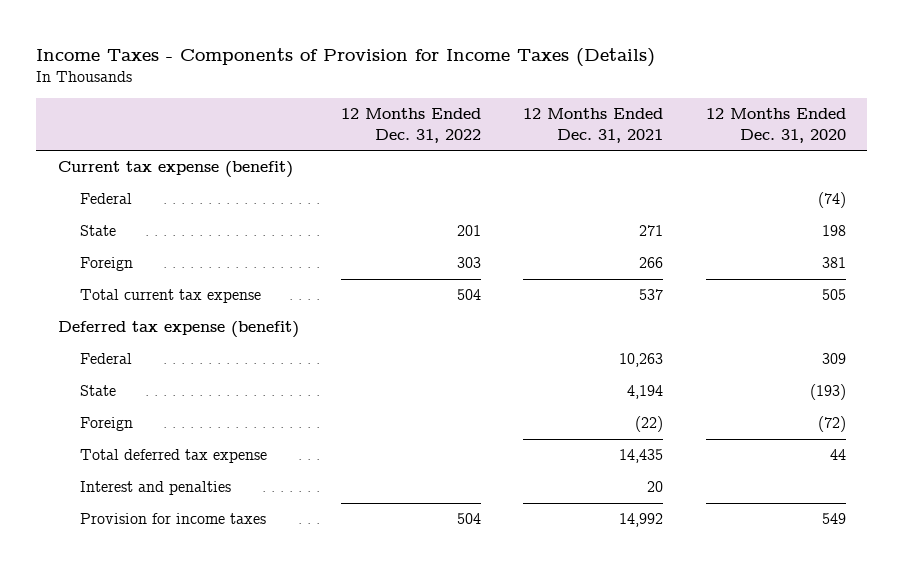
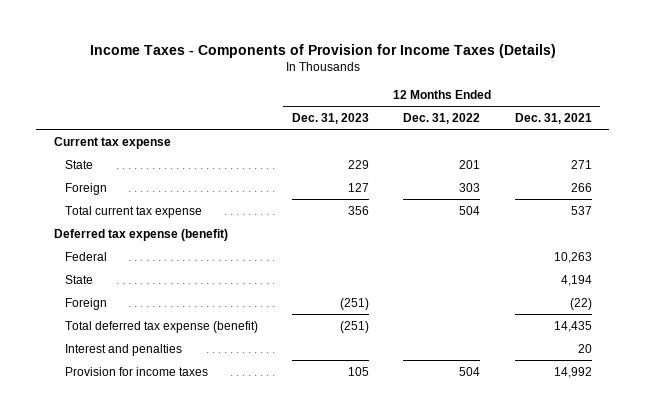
[705,108,846,143] 12 Months Ended Dec. 31, 2020 -> none
none -> [291,113,369,125] Dec. 31, 2023
[80,193,133,205] Federal -> none
[57,161,293,179] Current tax expense (benefit) -> [53,136,171,149] Current tax expense
[80,449,268,464] Total deferred tax expense -> [64,320,258,333] Total deferred tax expense (benefit)

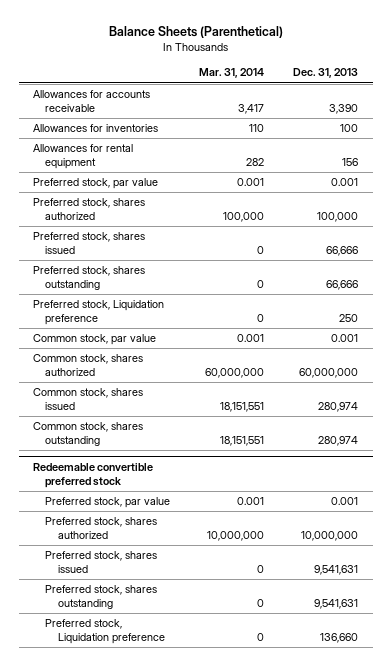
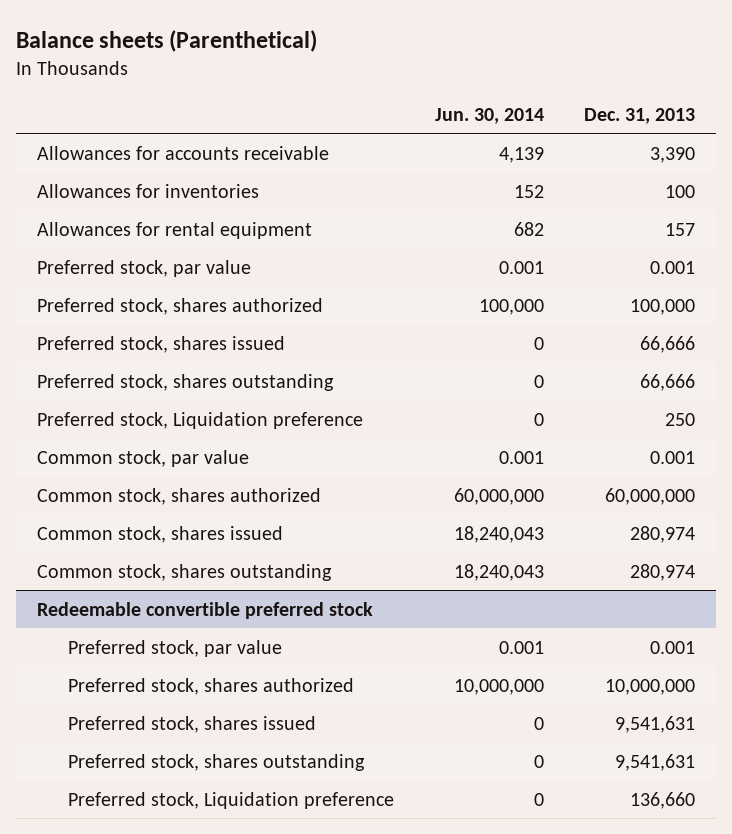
[108,26,283,39] Balance Sheets (Parenthetical) -> [16,29,318,52] Balance sheets (Parenthetical)
[199,68,265,79] Mar. 31, 2014 -> none
none -> [434,107,544,124] Jun. 30, 2014
[342,158,359,167] 156 -> [665,222,696,236] 157

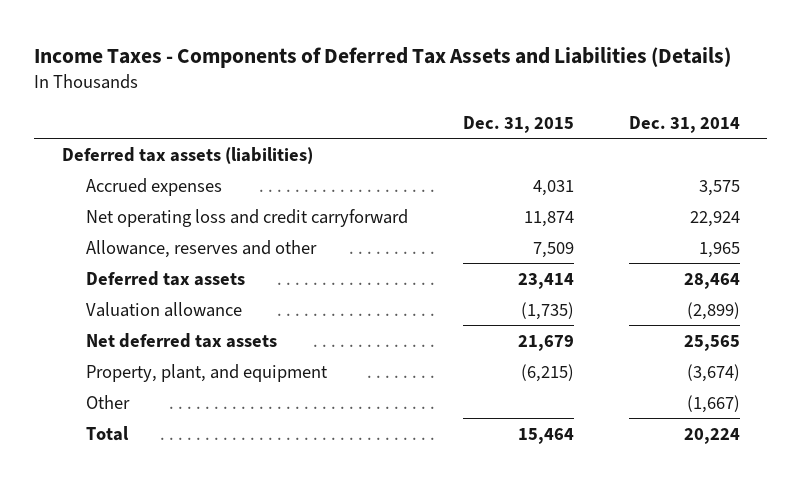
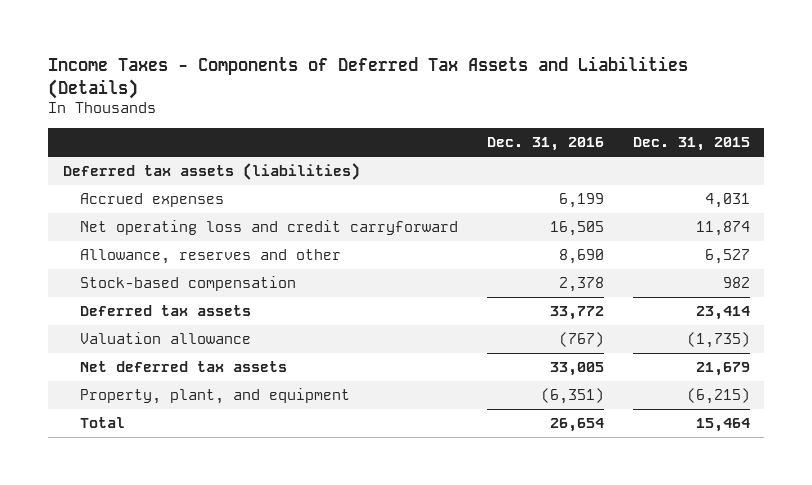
[628,115,740,133] Dec. 31, 2014 -> none
none -> [486,137,604,152] Dec. 31, 2016
[532,241,574,258] 7,509 -> [704,249,750,265] 6,527
none -> [80,276,297,292] Stock-based compensation
[85,394,130,409] Other -> none

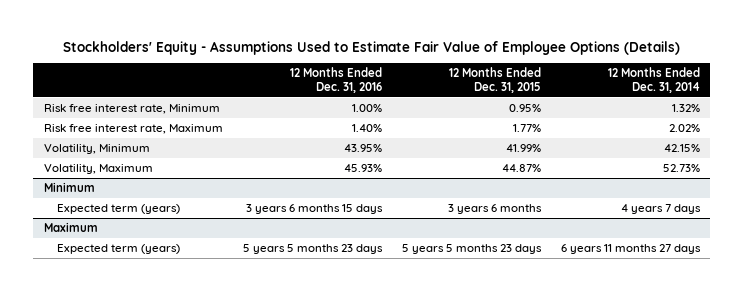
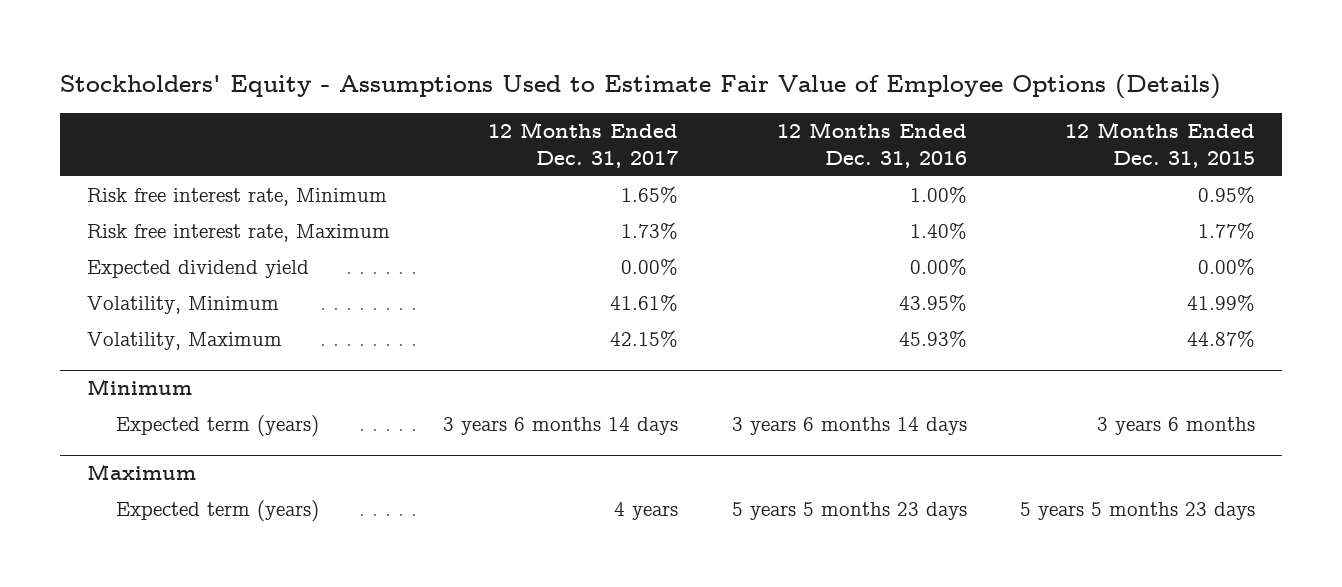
[608,67,701,93] 12 Months Ended Dec. 31, 2014 -> none
none -> [488,122,679,169] 12 Months Ended Dec. 31, 2017
none -> [86,259,309,278] Expected dividend yield
[245,203,383,214] 3 years 6 months 15 days -> [731,416,967,435] 3 years 6 months 14 days

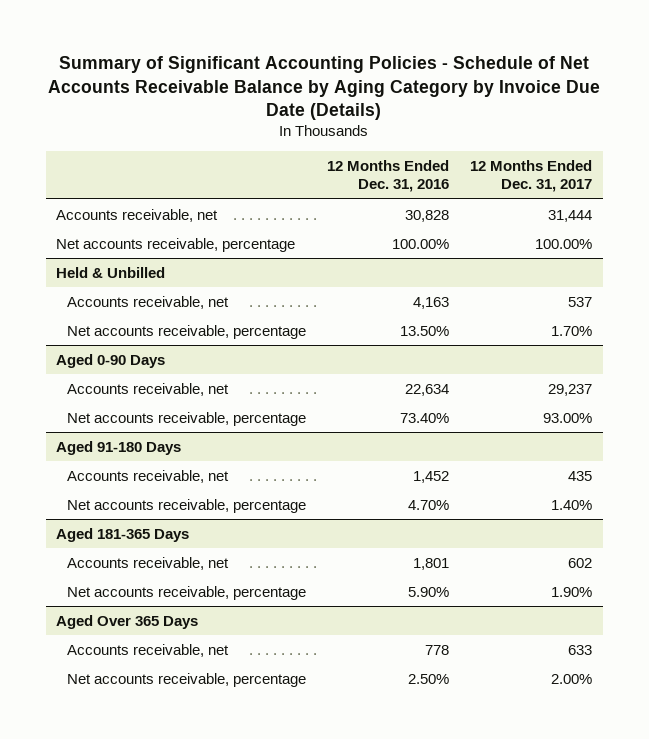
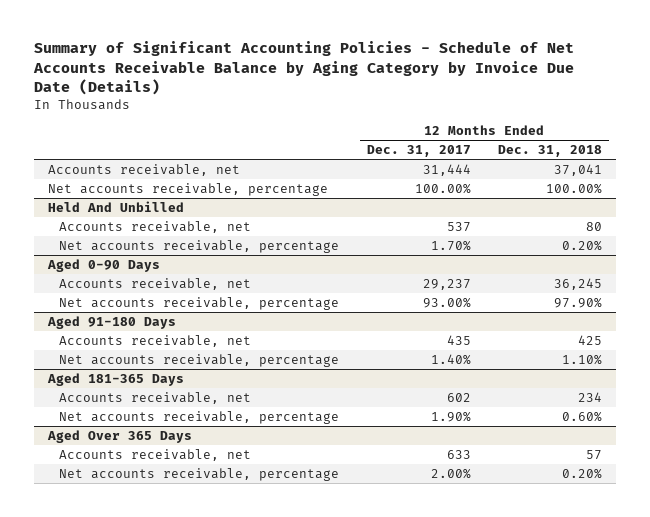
[327,160,450,193] 12 Months Ended Dec. 31, 2016 -> none
none -> [498,145,603,158] Dec. 31, 2018
[56,266,166,278] Held & Unbilled -> [47,200,184,212] Held And Unbilled

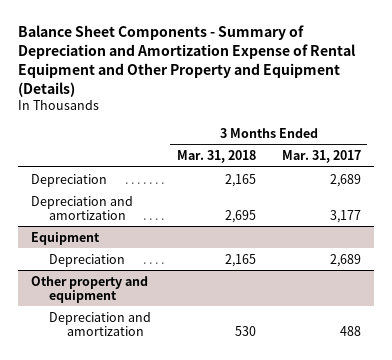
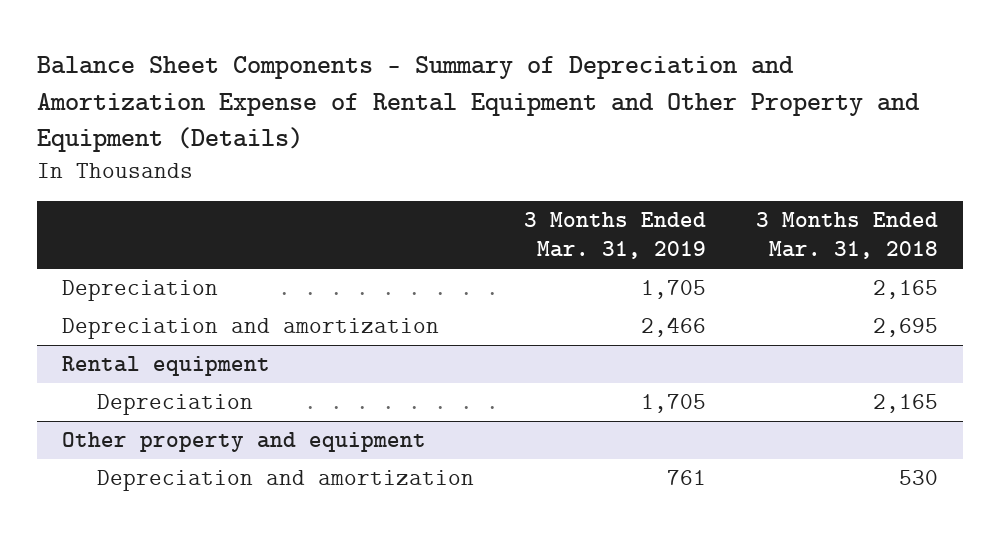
[281,150,361,164] Mar. 31, 2017 -> none
none -> [523,212,706,260] 3 Months Ended Mar. 31, 2019
[30,231,100,245] Equipment -> [61,356,270,377] Rental equipment

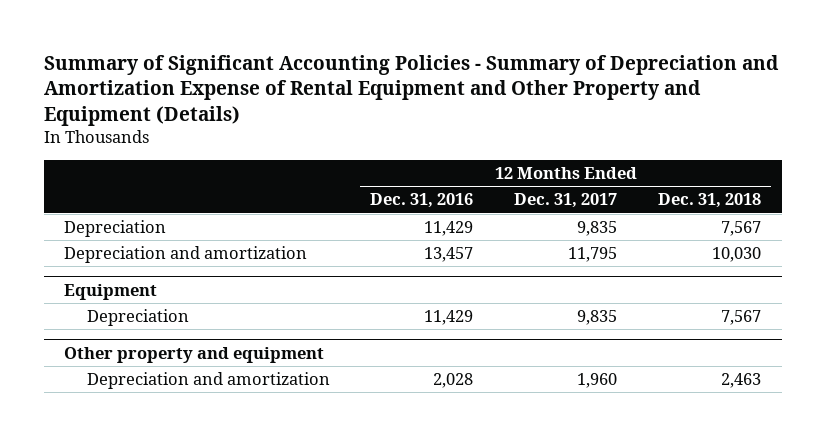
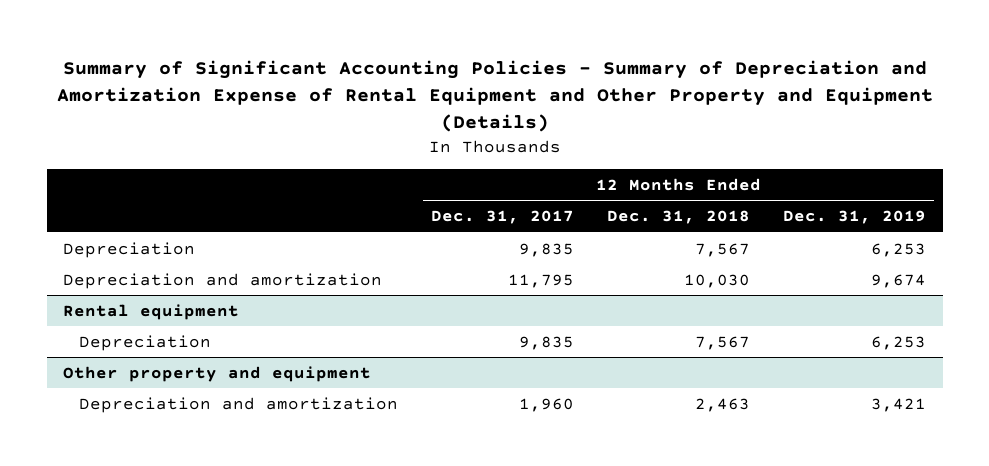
[370,193,474,209] Dec. 31, 2016 -> none
none -> [783,210,927,225] Dec. 31, 2019
[64,283,158,300] Equipment -> [63,303,240,320] Rental equipment

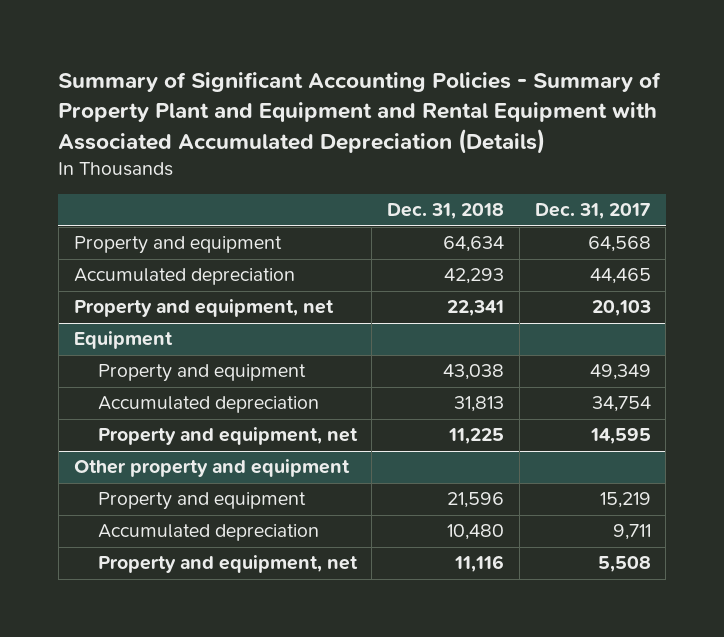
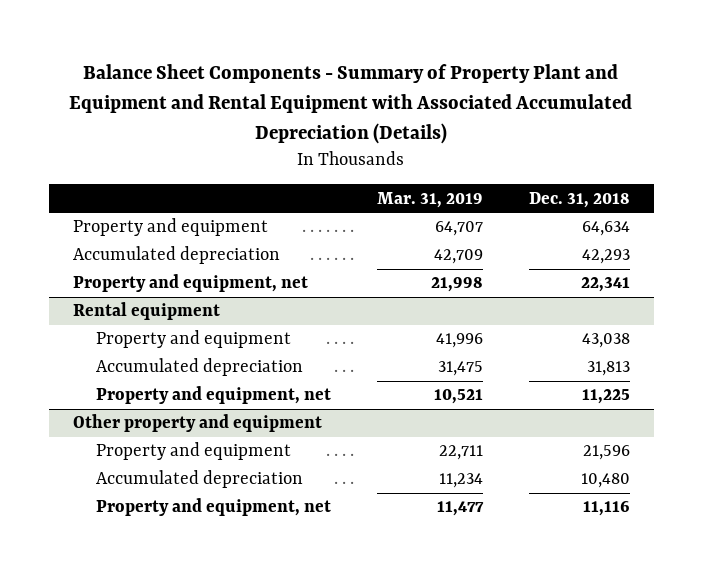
[58,72,662,154] Summary of Significant Accounting Policies - Summary of Property Plant and Equipment and Rental Equipment with Associated Accumulated Depreciation (Details) -> [69,64,633,145] Balance Sheet Components - Summary of Property Plant and Equipment and Rental Equipment with Associated Accumulated Depreciation (Details)
[534,203,651,220] Dec. 31, 2017 -> none
none -> [376,191,483,208] Mar. 31, 2019
[73,331,173,350] Equipment -> [72,302,220,321] Rental equipment

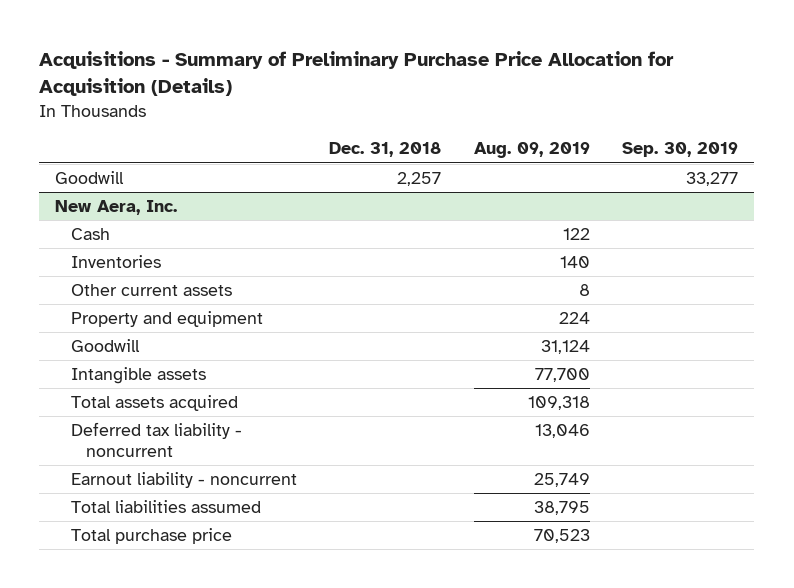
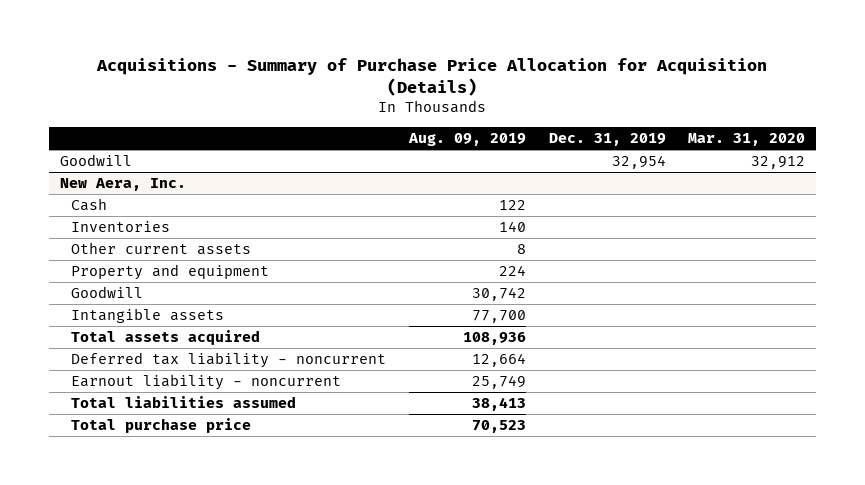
[39,51,675,97] Acquisitions - Summary of Preliminary Purchase Price Allocation for Acquisition (Details) -> [96,57,768,97] Acquisitions - Summary of Purchase Price Allocation for Acquisition (Details)
[329,142,442,158] Dec. 31, 2018 -> none
[622,142,739,158] Sep. 30, 2019 -> none
none -> [548,132,666,146] Dec. 31, 2019
none -> [688,132,806,146] Mar. 31, 2020
[540,340,590,355] 31,124 -> [471,287,526,302] 30,742
[527,396,590,411] 109,318 -> [462,332,526,346] 108,936
[534,424,590,439] 13,046 -> [471,353,526,368] 12,664
[533,501,590,516] 38,795 -> [471,397,526,412] 38,413

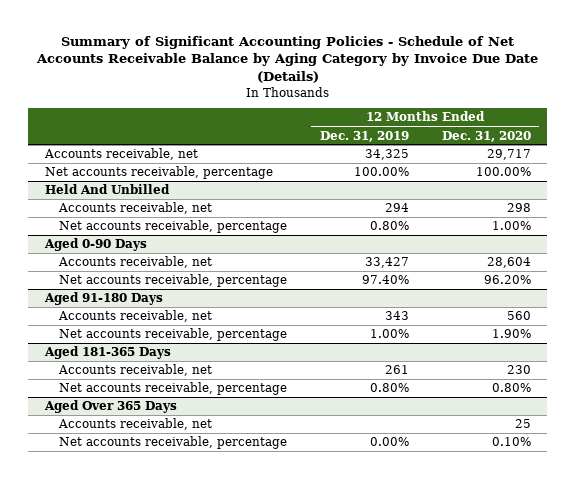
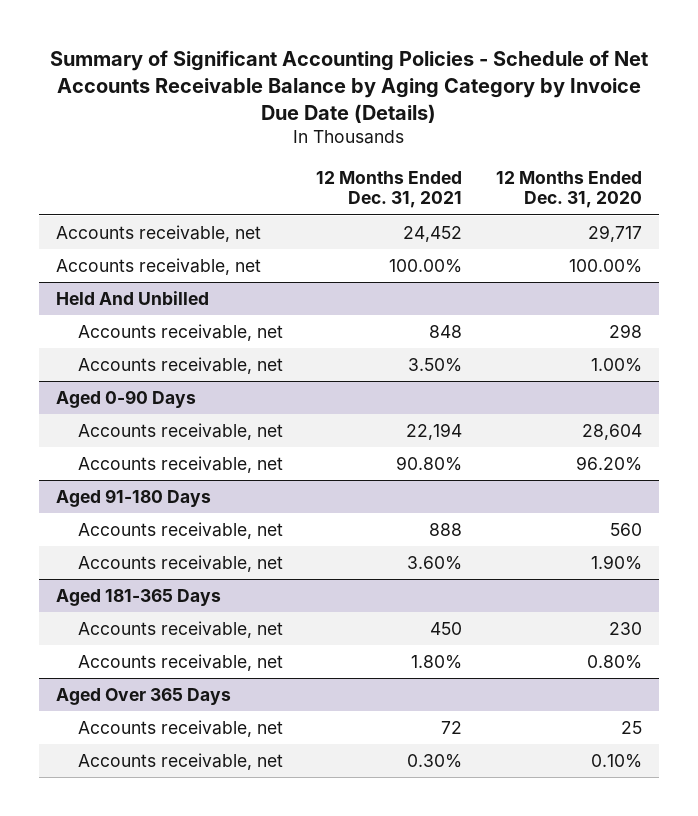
[319,130,409,142] Dec. 31, 2019 -> none
none -> [316,170,463,209] 12 Months Ended Dec. 31, 2021
[44,166,273,180] Net accounts receivable, percentage -> [55,258,261,276] Accounts receivable, net
[58,220,287,234] Net accounts receivable, percentage -> [77,357,283,375] Accounts receivable, net
[58,274,287,288] Net accounts receivable, percentage -> [77,456,283,474] Accounts receivable, net
[58,328,287,342] Net accounts receivable, percentage -> [77,555,283,573] Accounts receivable, net
[58,382,287,396] Net accounts receivable, percentage -> [77,654,283,672] Accounts receivable, net
[58,436,287,450] Net accounts receivable, percentage -> [77,753,283,771] Accounts receivable, net

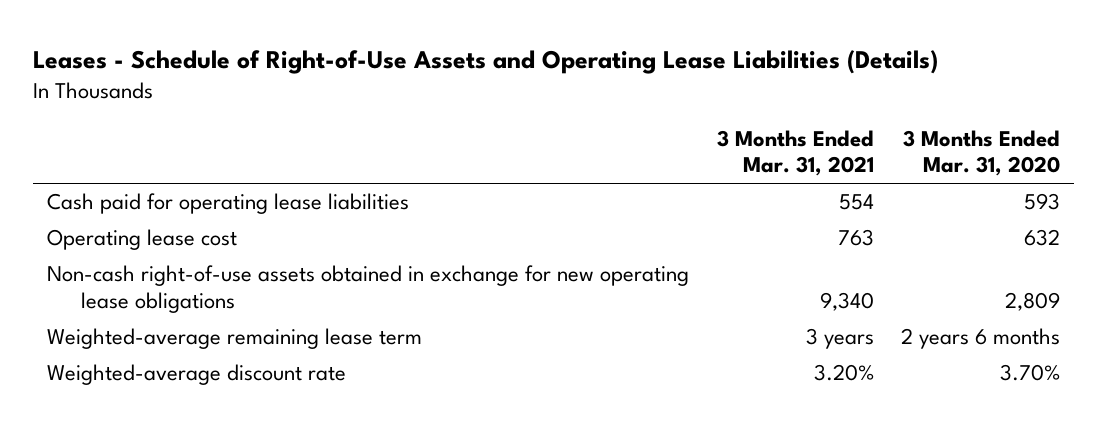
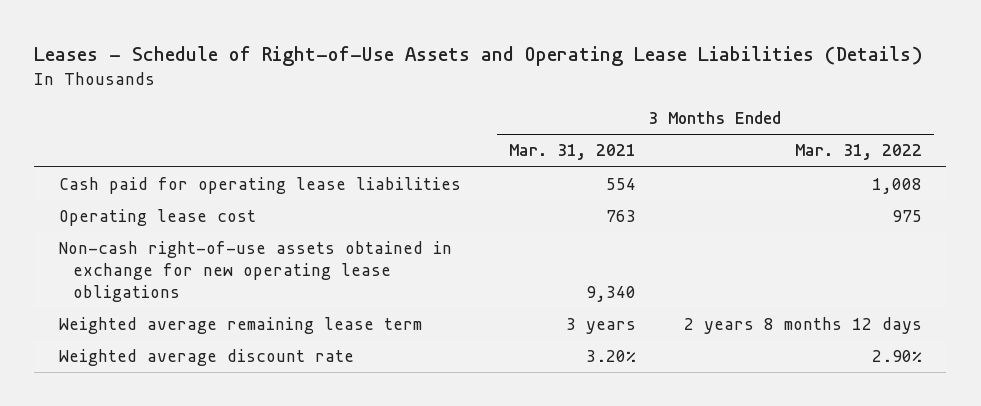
[903,129,1061,177] 3 Months Ended Mar. 31, 2020 -> none
none -> [795,144,923,161] Mar. 31, 2022
[47,328,423,350] Weighted-average remaining lease term -> [58,317,422,335] Weighted average remaining lease term
[47,364,347,386] Weighted-average discount rate -> [58,349,354,367] Weighted average discount rate

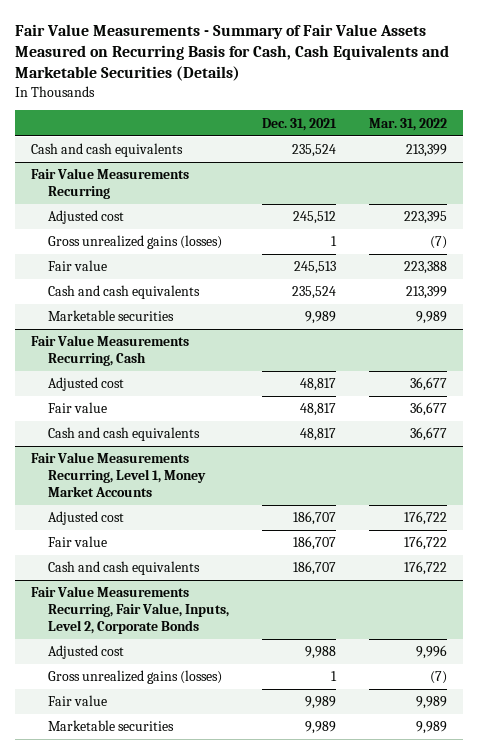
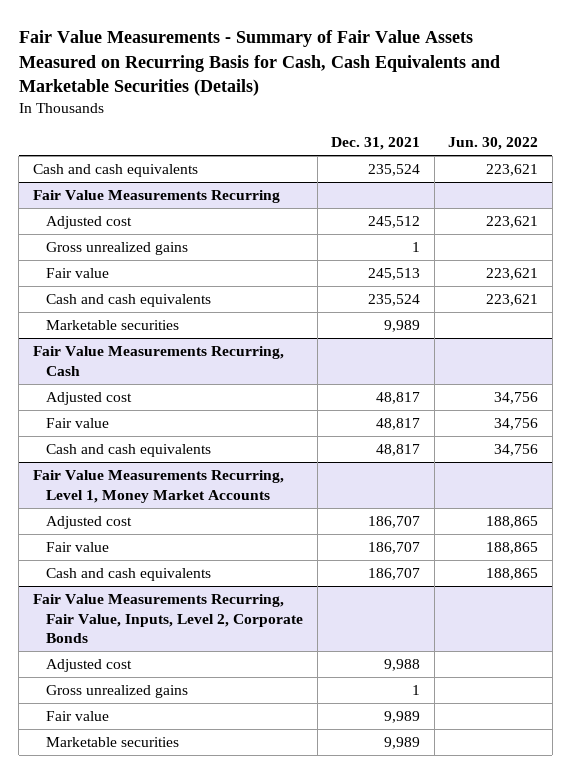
[368,117,447,131] Mar. 31, 2022 -> none
none -> [448,137,539,151] Jun. 30, 2022
[47,235,222,250] Gross unrealized gains (losses) -> [45,242,188,256] Gross unrealized gains
[47,670,222,685] Gross unrealized gains (losses) -> [45,685,188,699] Gross unrealized gains

